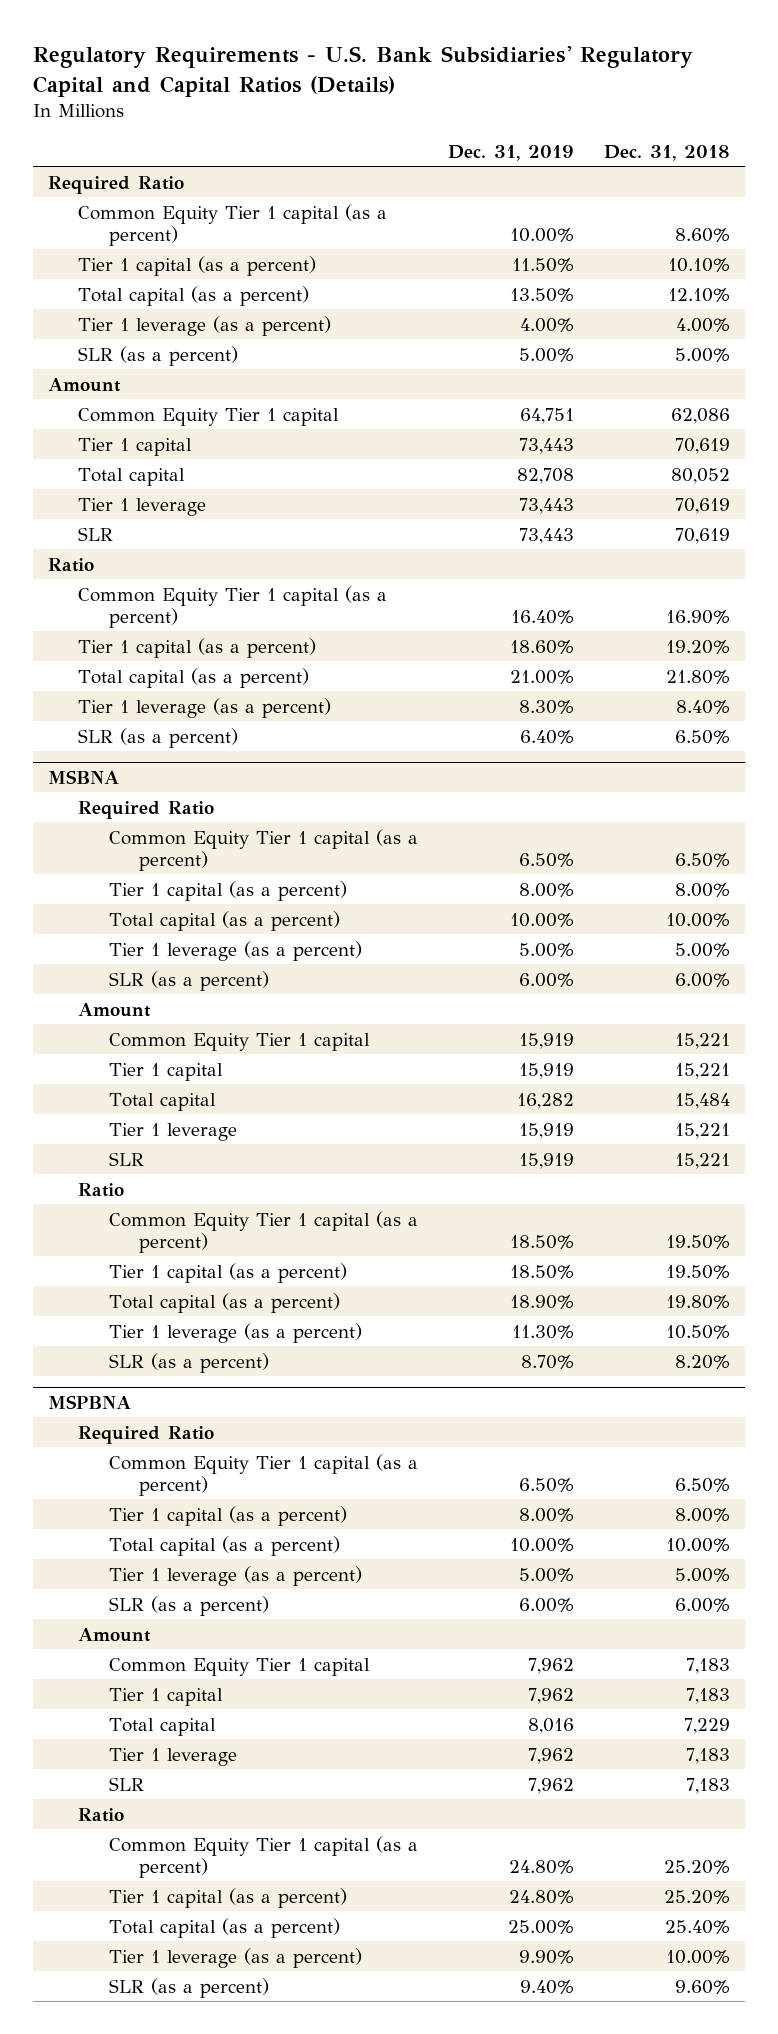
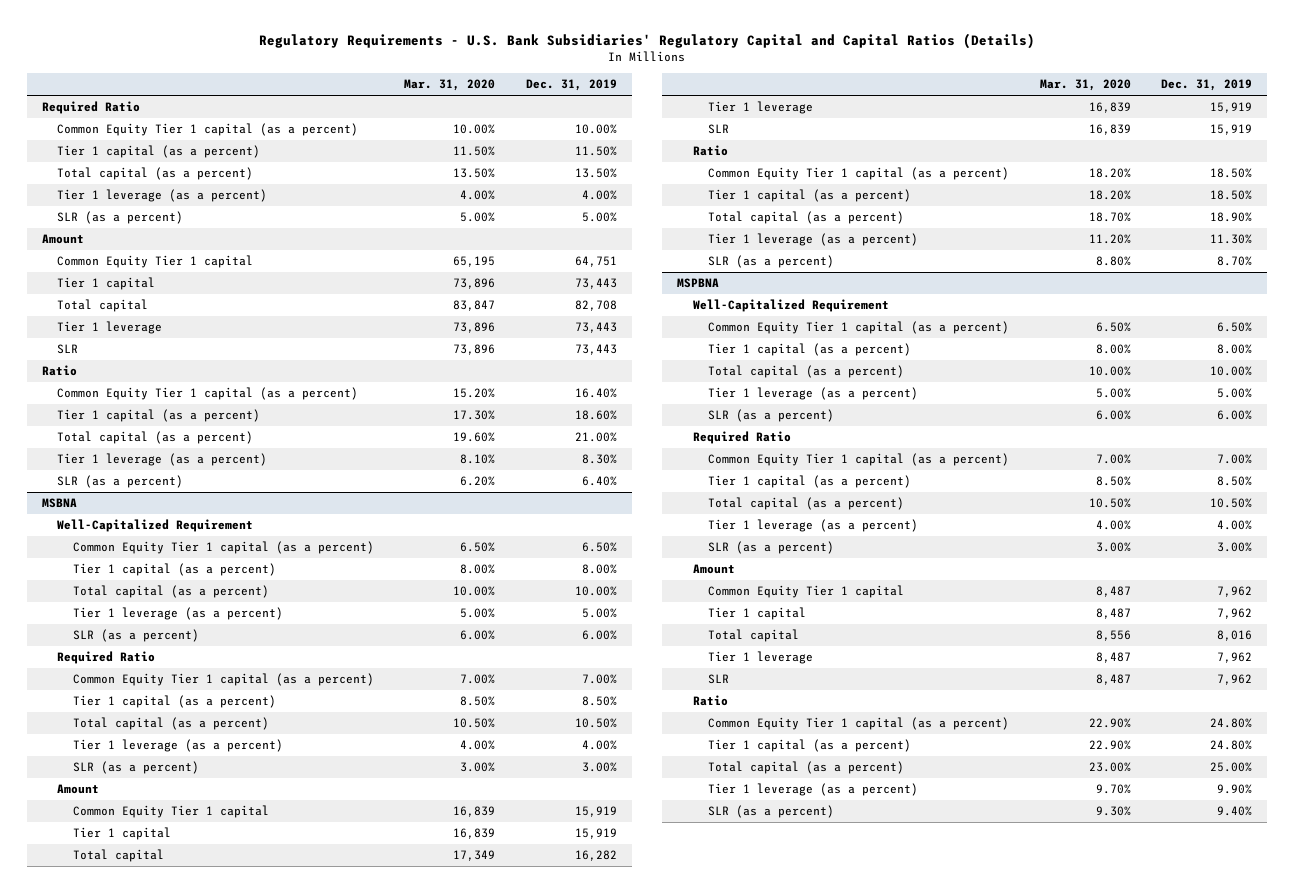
[604,144,731,161] Dec. 31, 2018 -> none
none -> [404,79,496,92] Mar. 31, 2020
none -> [57,519,254,533] Well-Capitalized Requirement
[78,800,215,819] Required Ratio -> [57,651,156,665] Required Ratio
none -> [72,673,374,687] Common Equity Tier 1 capital (as a percent)
none -> [72,695,276,709] Tier 1 capital (as a percent)
none -> [72,717,269,731] Total capital (as a percent)
none -> [72,739,283,753] Tier 1 leverage (as a percent)
none -> [72,761,199,775] SLR (as a percent)
none -> [692,299,889,313] Well-Capitalized Requirement
[78,1425,215,1444] Required Ratio -> [692,431,791,445] Required Ratio
none -> [707,453,1009,467] Common Equity Tier 1 capital (as a percent)
none -> [707,475,911,489] Tier 1 capital (as a percent)
none -> [707,497,904,511] Total capital (as a percent)
none -> [707,519,918,533] Tier 1 leverage (as a percent)
none -> [707,541,834,555] SLR (as a percent)

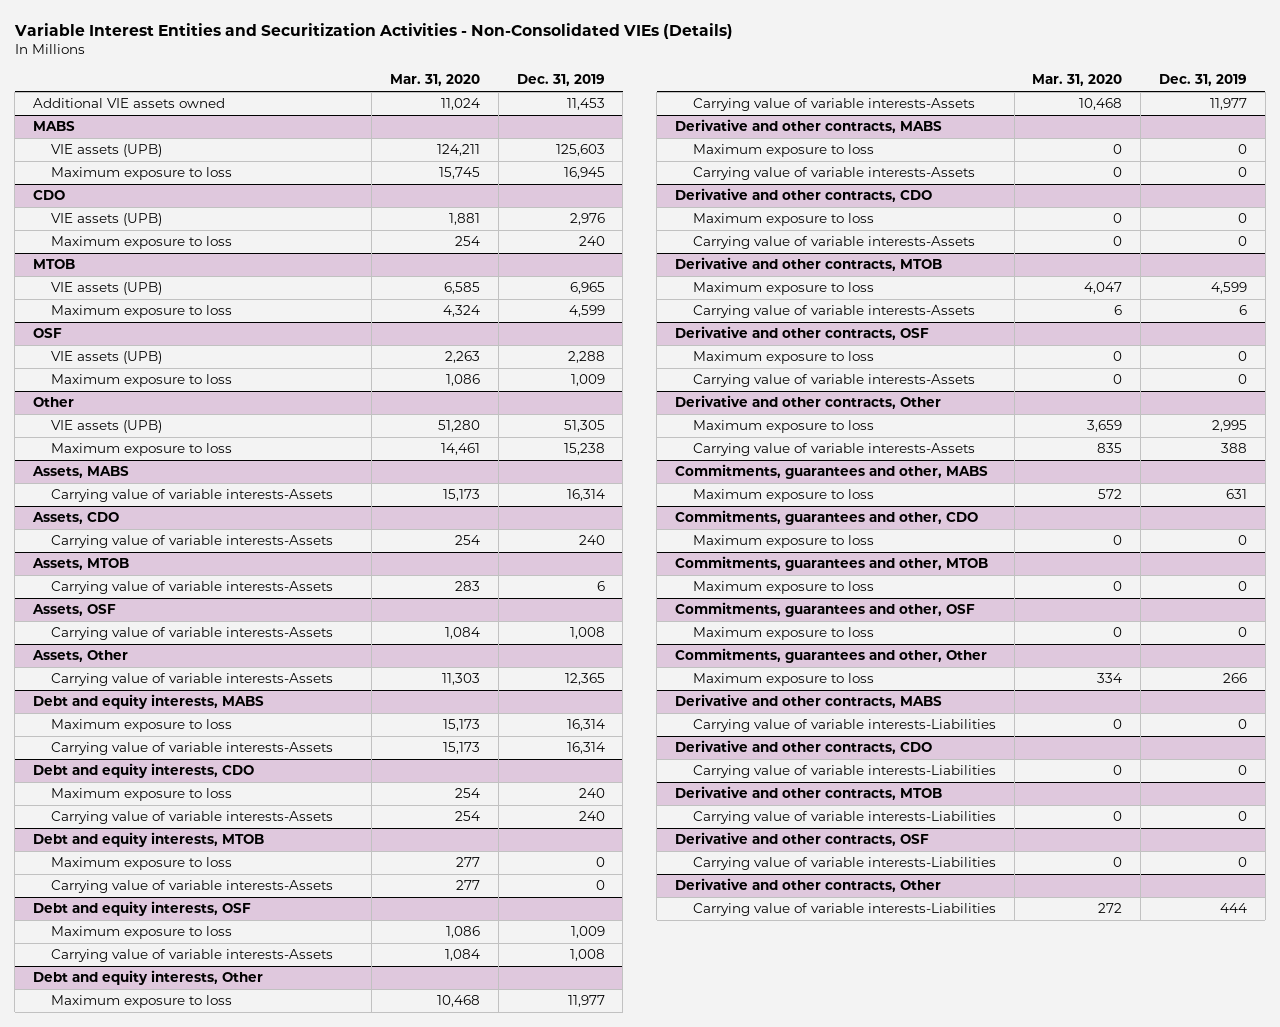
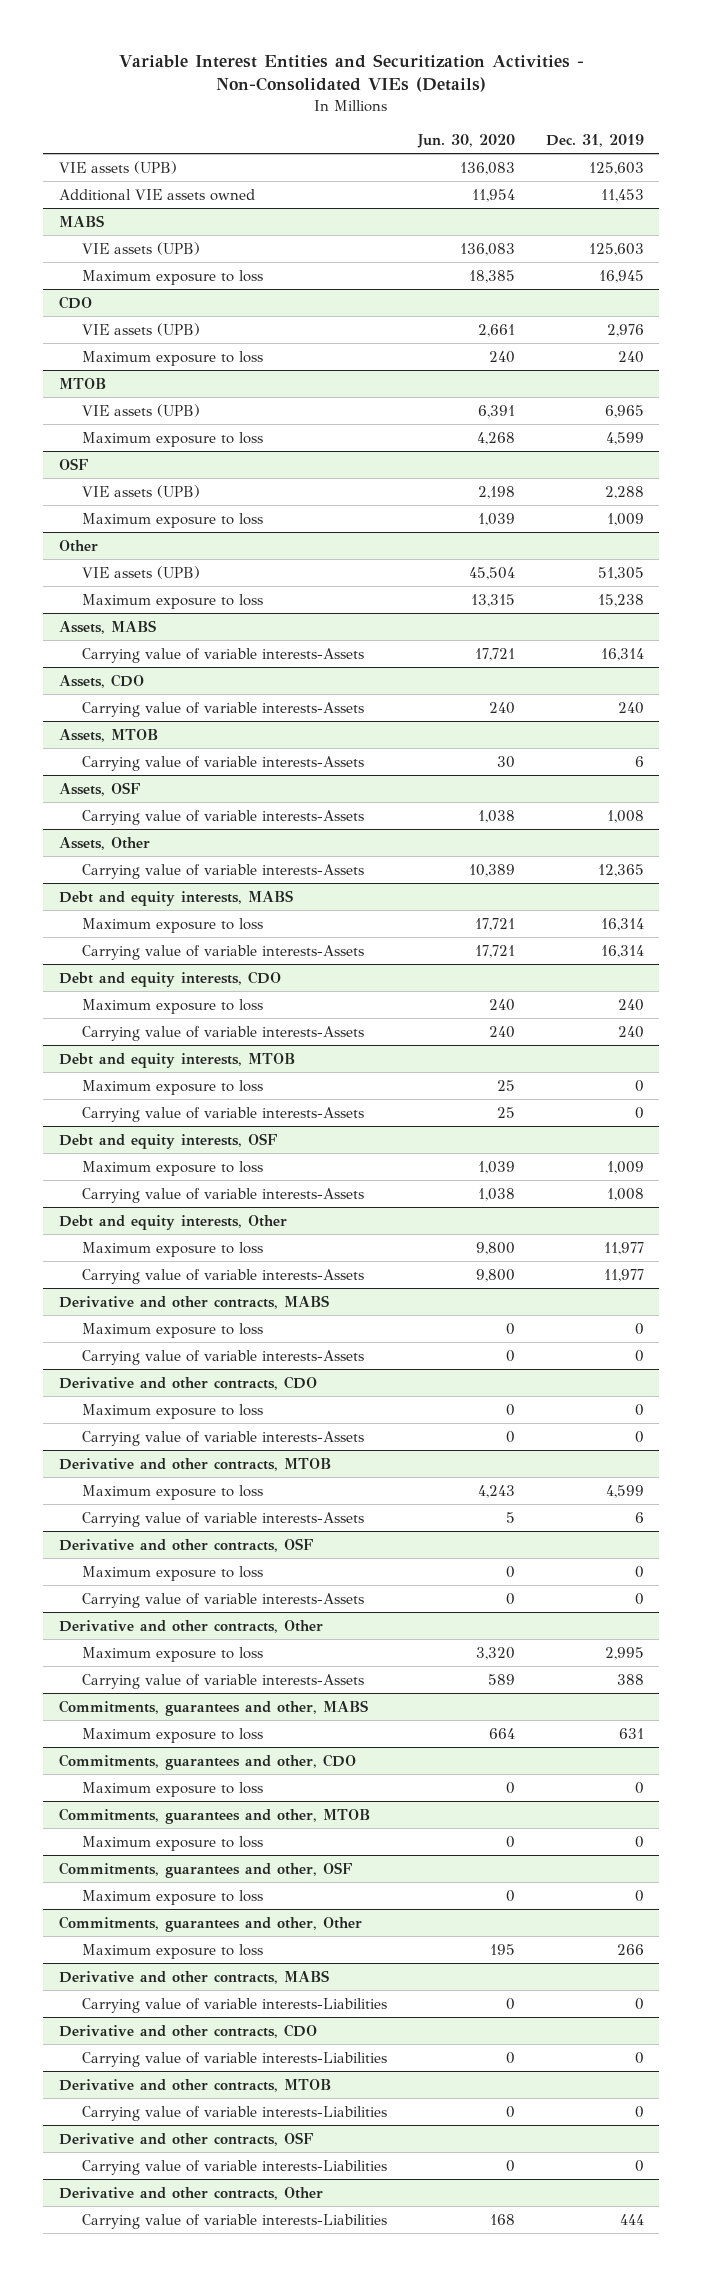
[390,74,481,87] Mar. 31, 2020 -> none
none -> [416,133,515,148] Jun. 30, 2020
none -> [58,160,177,174] VIE assets (UPB)

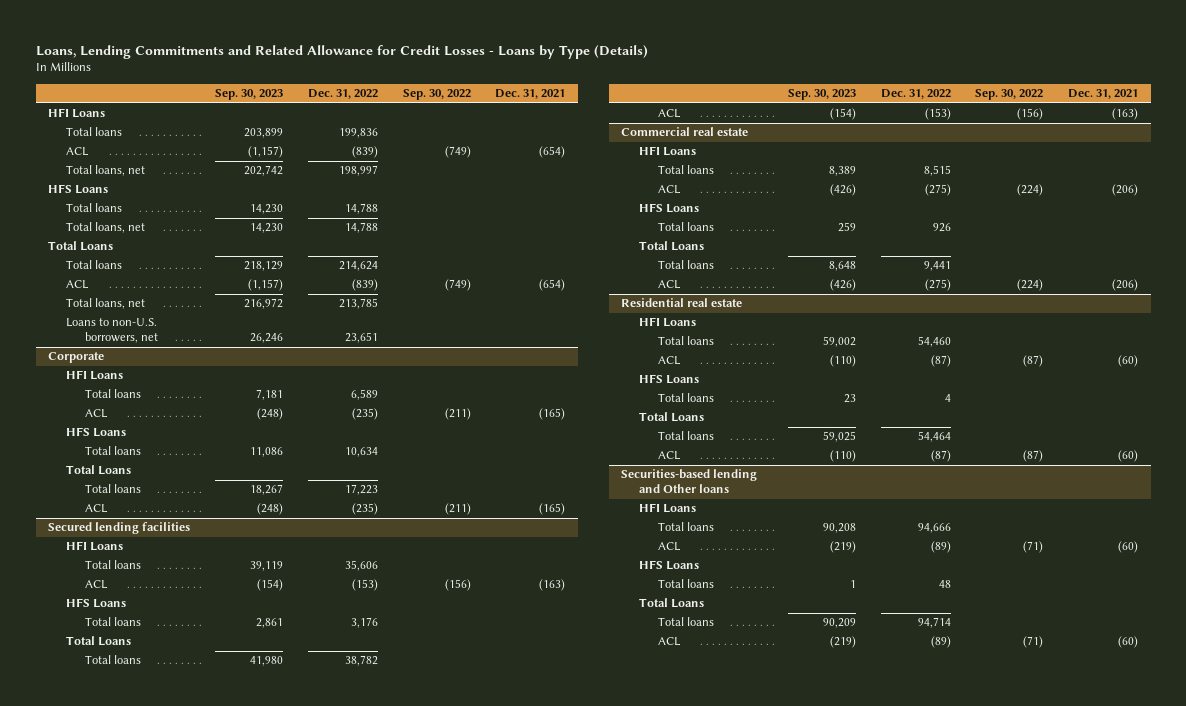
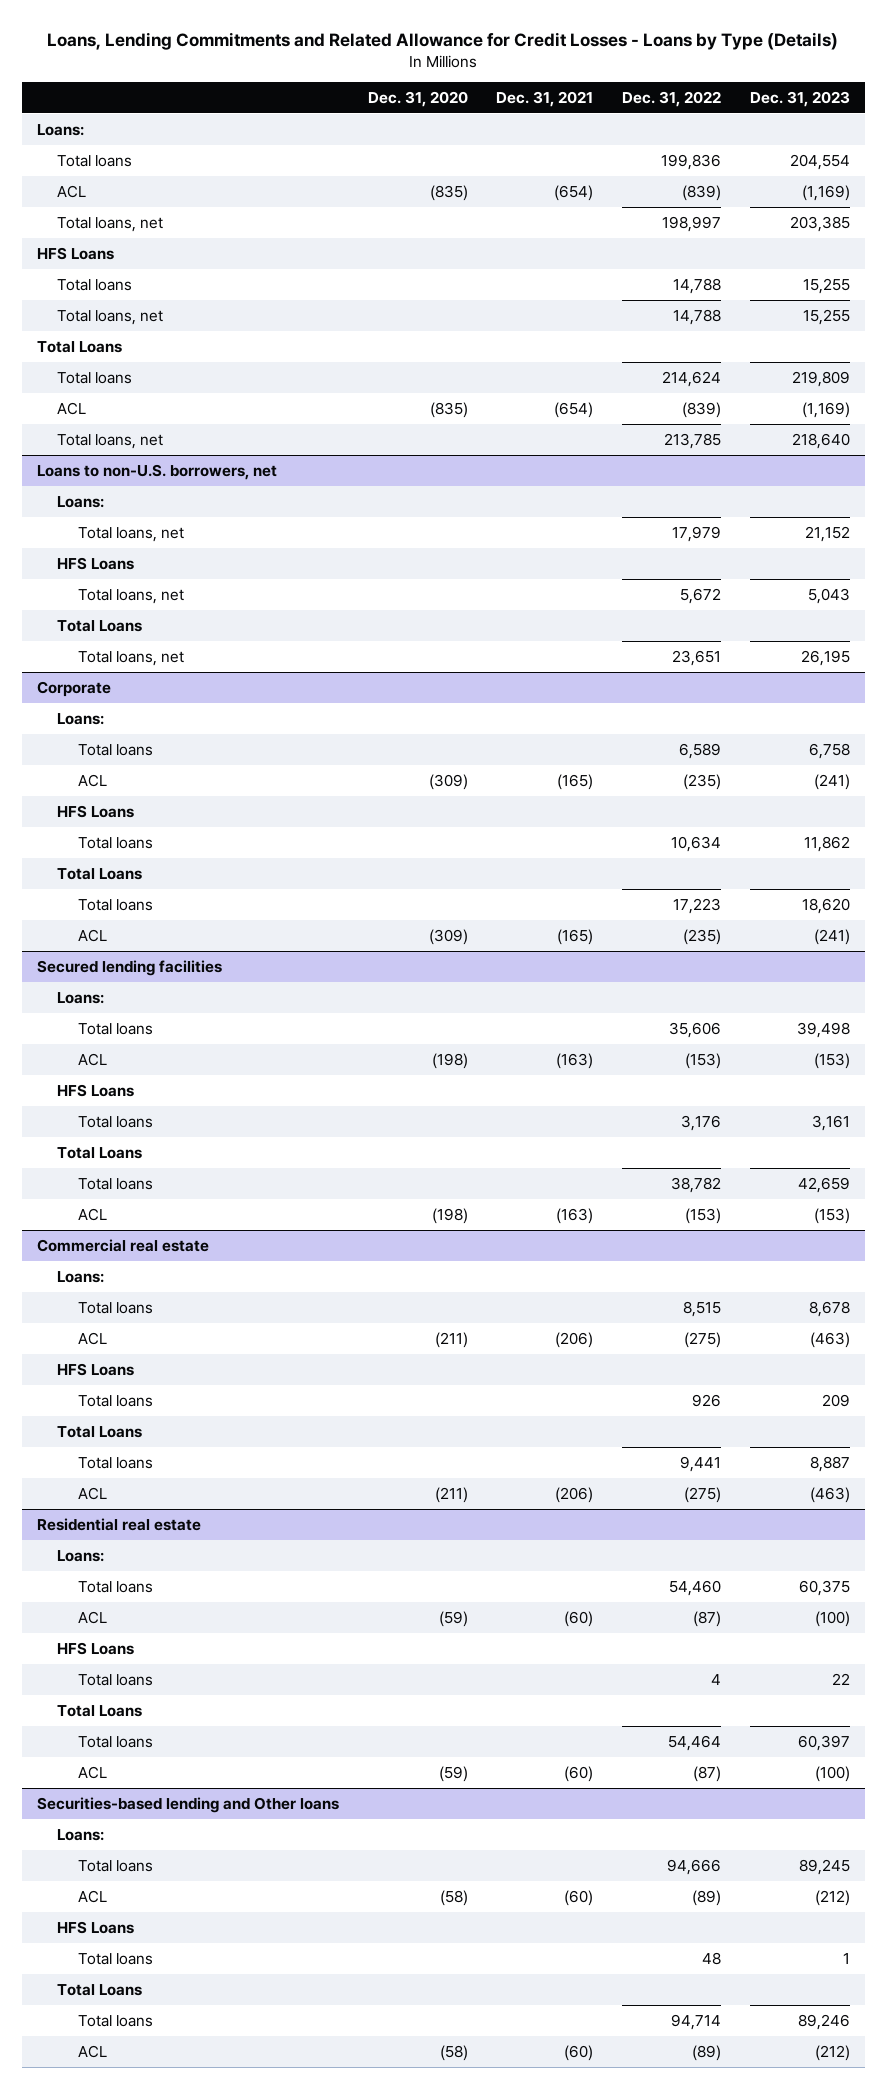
[214,89,283,101] Sep. 30, 2023 -> none
[402,89,471,101] Sep. 30, 2022 -> none
none -> [367,90,468,107] Dec. 31, 2020
none -> [750,90,851,107] Dec. 31, 2023
[48,108,106,119] HFI Loans -> [36,123,84,136] Loans:
none -> [36,463,277,480] Loans to non-U.S. borrowers, net
none -> [57,495,105,508] Loans:
none -> [77,526,184,542] Total loans, net
none -> [57,556,135,570] HFS Loans
none -> [77,588,184,604] Total loans, net
none -> [57,619,143,632] Total Loans
[66,318,158,344] Loans to non-U.S. borrowers, net -> [77,650,184,666] Total loans, net
[66,370,124,381] HFI Loans -> [57,712,105,725] Loans:
[66,541,124,552] HFI Loans -> [57,991,105,1004] Loans:
[639,146,697,157] HFI Loans -> [57,1270,105,1283] Loans:
[639,317,697,328] HFI Loans -> [57,1549,105,1562] Loans:
[639,503,697,514] HFI Loans -> [57,1828,105,1841] Loans:

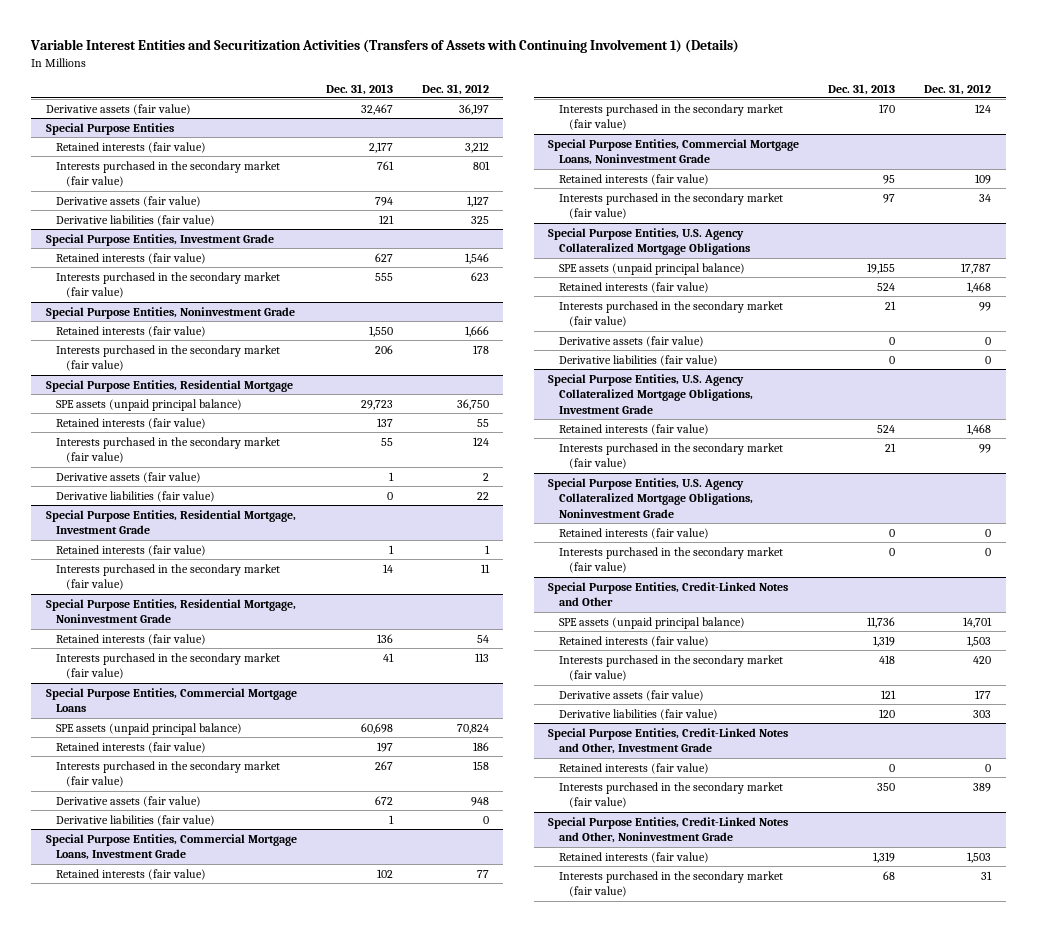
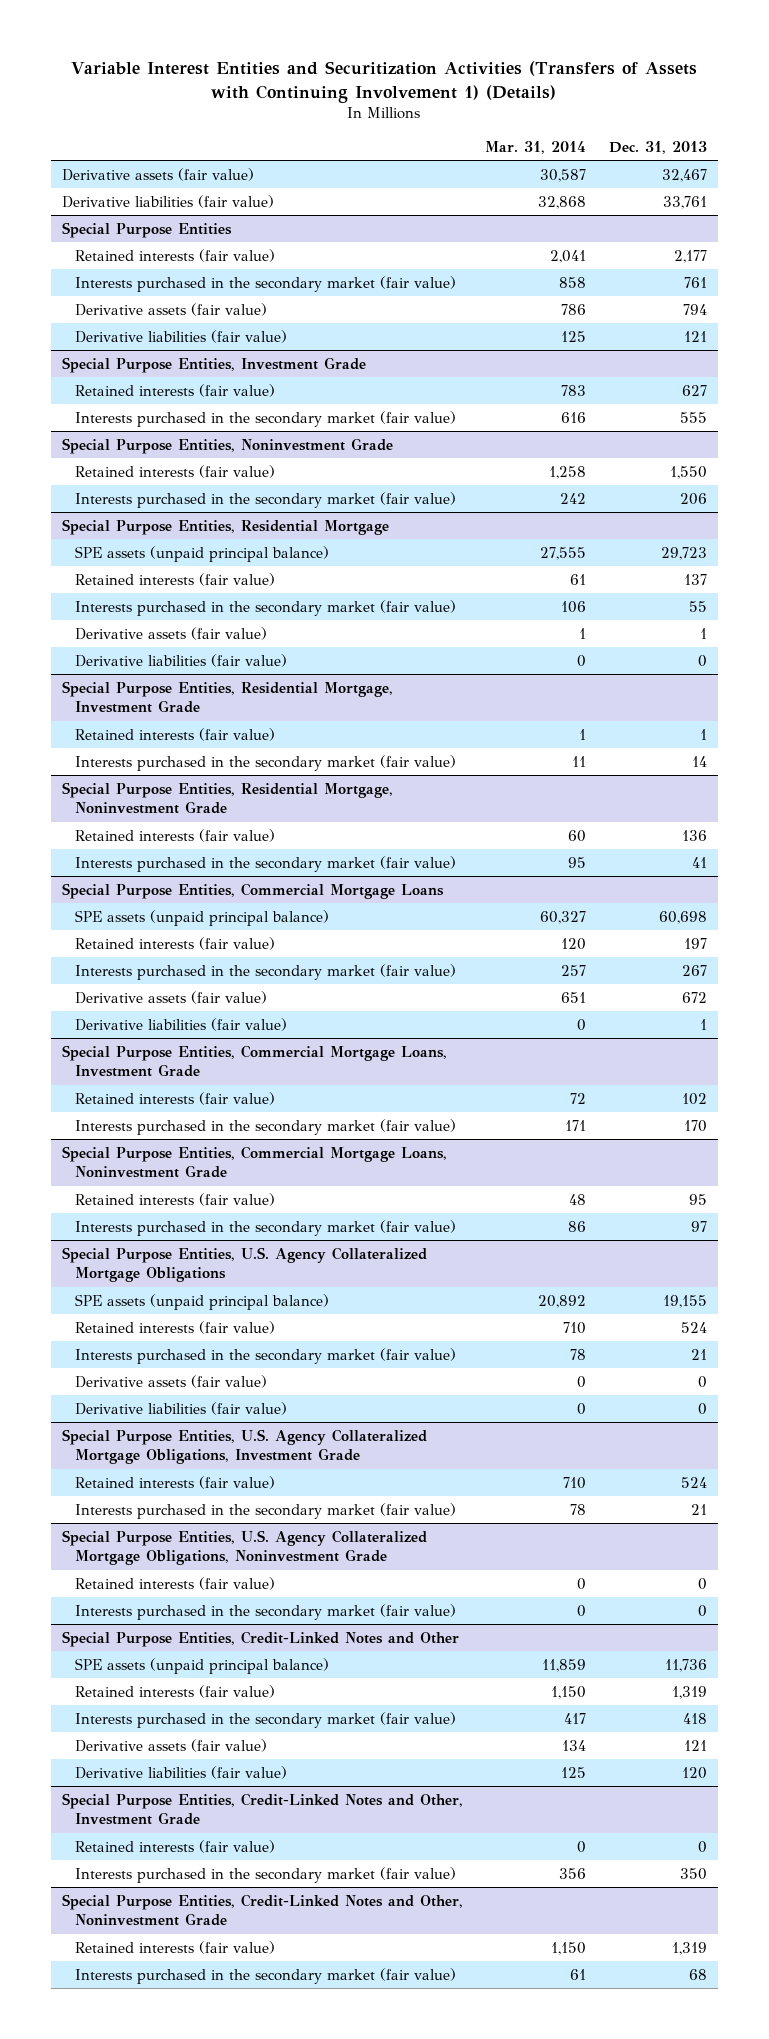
[421,83,489,95] Dec. 31, 2012 -> none
none -> [485,141,587,155] Mar. 31, 2014
none -> [61,194,274,208] Derivative liabilities (fair value)

